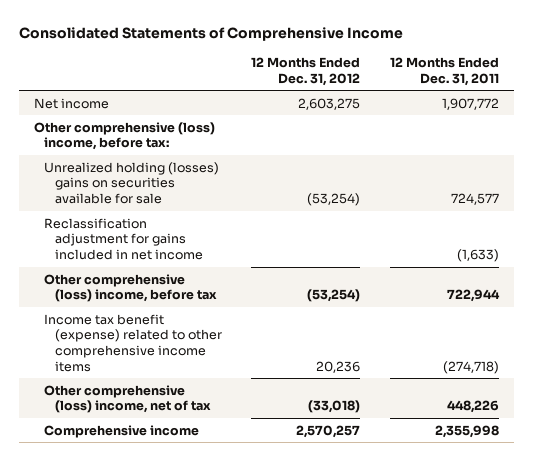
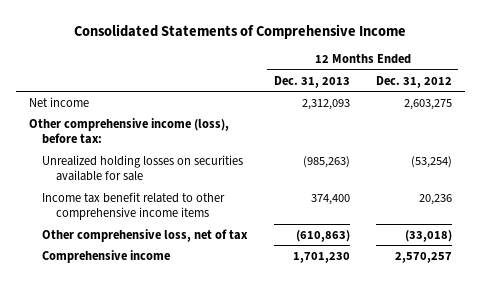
[390,56,500,86] 12 Months Ended Dec. 31, 2011 -> none
none -> [273,75,350,88] Dec. 31, 2013
[44,217,203,261] Reclassification adjustment for gains included in net income -> none
[44,273,217,303] Other comprehensive (loss) income, before tax -> none
[33,121,215,151] Other comprehensive (loss) income, before tax: -> [29,117,230,145] Other comprehensive income (loss), before tax:
[44,161,220,205] Unrealized holding (losses) gains on securities available for sale -> [42,154,244,182] Unrealized holding losses on securities available for sale
[44,313,222,372] Income tax benefit (expense) related to other comprehensive income items -> [42,191,226,221] Income tax benefit related to other comprehensive income items
[44,384,211,414] Other comprehensive (loss) income, net of tax -> [42,228,249,242] Other comprehensive loss, net of tax

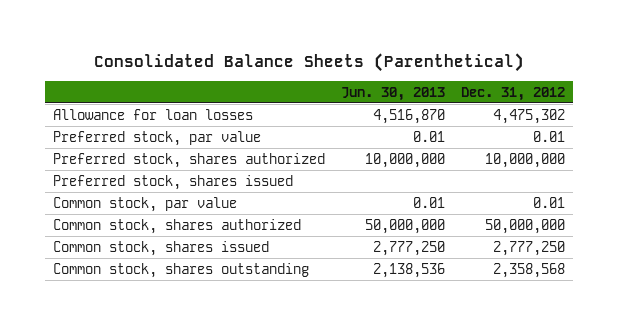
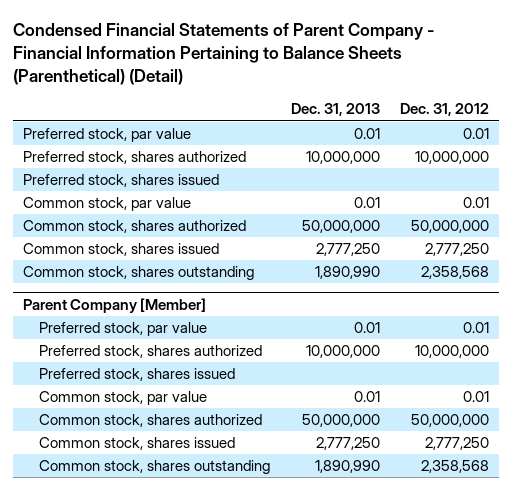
[94,53,525,73] Consolidated Balance Sheets (Parenthetical) -> [12,23,434,86] Condensed Financial Statements of Parent Company - Financial Information Pertaining to Balance Sheets (Parenthetical) (Detail)
[341,86,446,101] Jun. 30, 2013 -> none
none -> [290,103,380,117] Dec. 31, 2013
[53,108,254,120] Allowance for loan losses -> none
none -> [23,297,207,313] Parent Company [Member]
none -> [39,322,208,337] Preferred stock, par value
none -> [39,345,263,359] Preferred stock, shares authorized
none -> [39,368,236,382] Preferred stock, shares issued
none -> [39,391,208,406] Common stock, par value
none -> [39,414,263,428] Common stock, shares authorized
none -> [39,437,236,451] Common stock, shares issued
none -> [39,460,271,475] Common stock, shares outstanding

